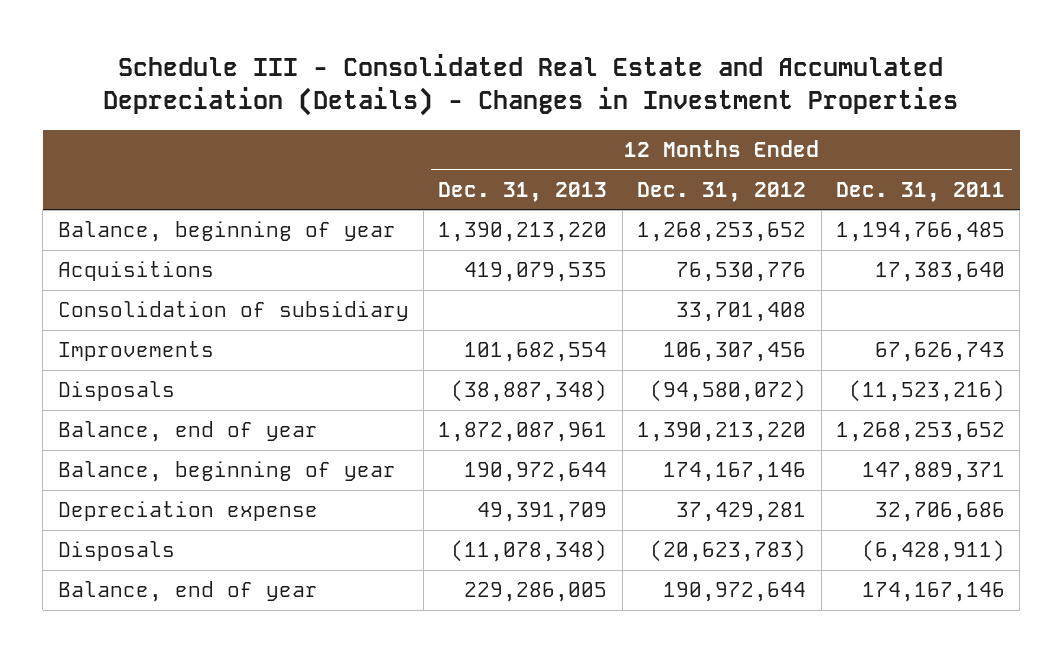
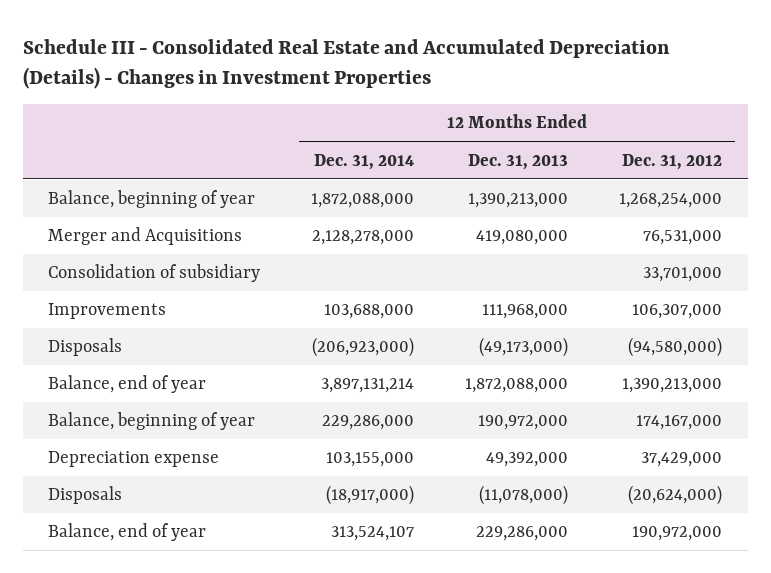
[835,181,1005,202] Dec. 31, 2011 -> none
none -> [314,153,415,170] Dec. 31, 2014
[438,222,608,243] 1,390,213,220 -> [468,193,569,209] 1,390,213,000
[637,222,807,243] 1,268,253,652 -> [619,193,723,209] 1,268,254,000
[57,261,214,282] Acquisitions -> [48,227,243,246] Merger and Acquisitions
[464,262,608,283] 419,079,535 -> [476,230,569,246] 419,080,000
[676,262,807,283] 76,530,776 -> [643,230,723,246] 76,531,000
[676,302,807,323] 33,701,408 -> [643,267,723,283] 33,701,000
[464,342,608,363] 101,682,554 -> [482,304,569,320] 111,968,000
[663,342,807,363] 106,307,456 -> [632,304,723,320] 106,307,000
[451,380,608,403] (38,887,348) -> [479,337,569,358] (49,173,000)
[650,380,807,403] (94,580,072) -> [628,337,723,358] (94,580,000)
[438,422,608,443] 1,872,087,961 -> [465,378,569,394] 1,872,088,000
[637,422,807,443] 1,390,213,220 -> [622,378,723,394] 1,390,213,000
[464,462,608,483] 190,972,644 -> [478,415,569,431] 190,972,000
[663,462,807,483] 174,167,146 -> [636,415,723,431] 174,167,000
[477,502,608,523] 49,391,709 -> [486,452,569,468] 49,392,000
[676,502,807,523] 37,429,281 -> [641,452,723,468] 37,429,000
[451,540,608,563] (11,078,348) -> [479,485,569,506] (11,078,000)
[650,540,807,563] (20,623,783) -> [628,485,723,506] (20,624,000)
[464,582,608,603] 229,286,005 -> [476,526,569,542] 229,286,000
[663,582,807,603] 190,972,644 -> [632,526,723,542] 190,972,000

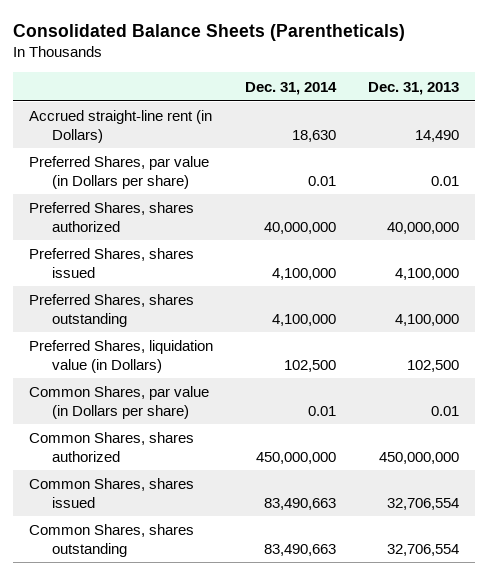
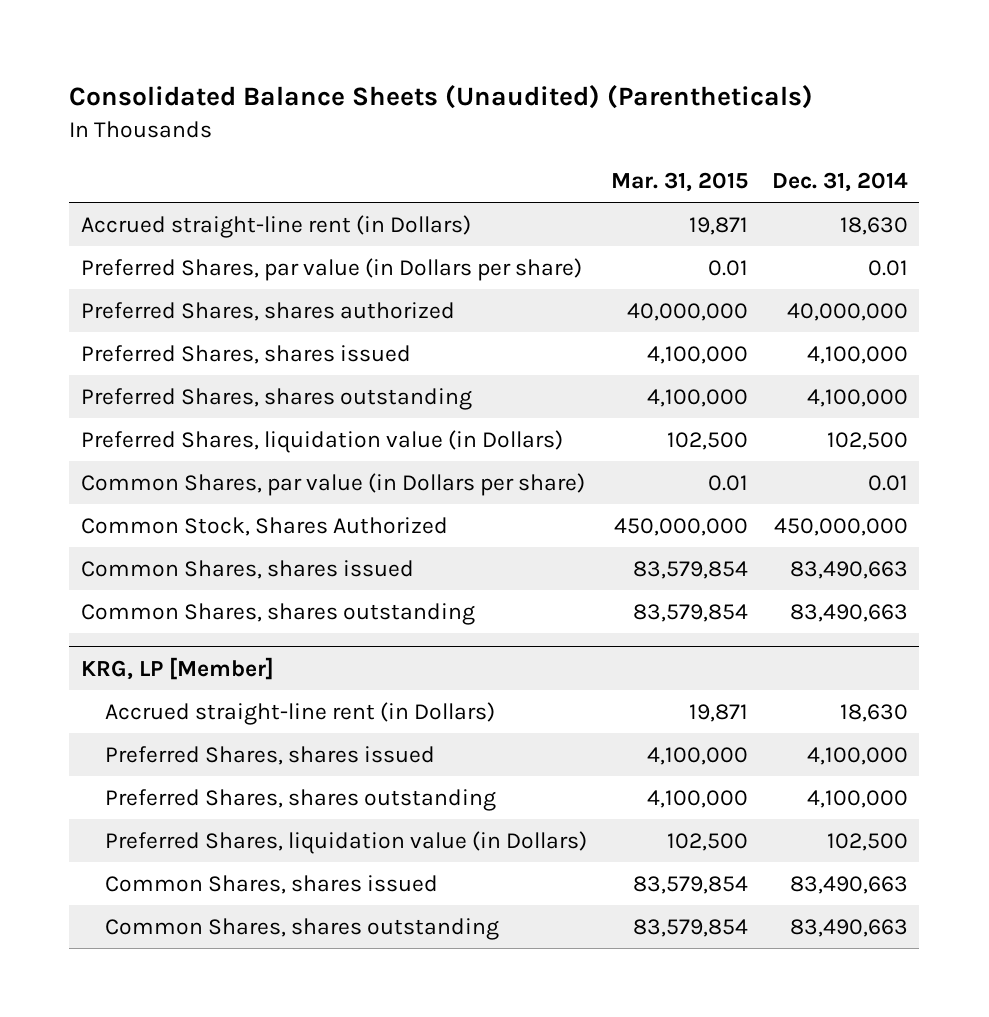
[13,23,406,41] Consolidated Balance Sheets (Parentheticals) -> [69,85,814,110] Consolidated Balance Sheets (Unaudited) (Parentheticals)
[368,81,460,95] Dec. 31, 2013 -> none
none -> [610,172,748,193] Mar. 31, 2015
[29,432,195,462] Common Shares, shares authorized -> [81,516,449,536] Common Stock, Shares Authorized
none -> [81,656,275,680] KRG, LP [Member]
none -> [104,701,495,725] Accrued straight-line rent (in Dollars)
none -> [104,745,435,765] Preferred Shares, shares issued
none -> [104,788,496,811] Preferred Shares, shares outstanding
none -> [104,830,587,854] Preferred Shares, liquidation value (in Dollars)
none -> [104,874,438,894] Common Shares, shares issued
none -> [104,917,499,940] Common Shares, shares outstanding

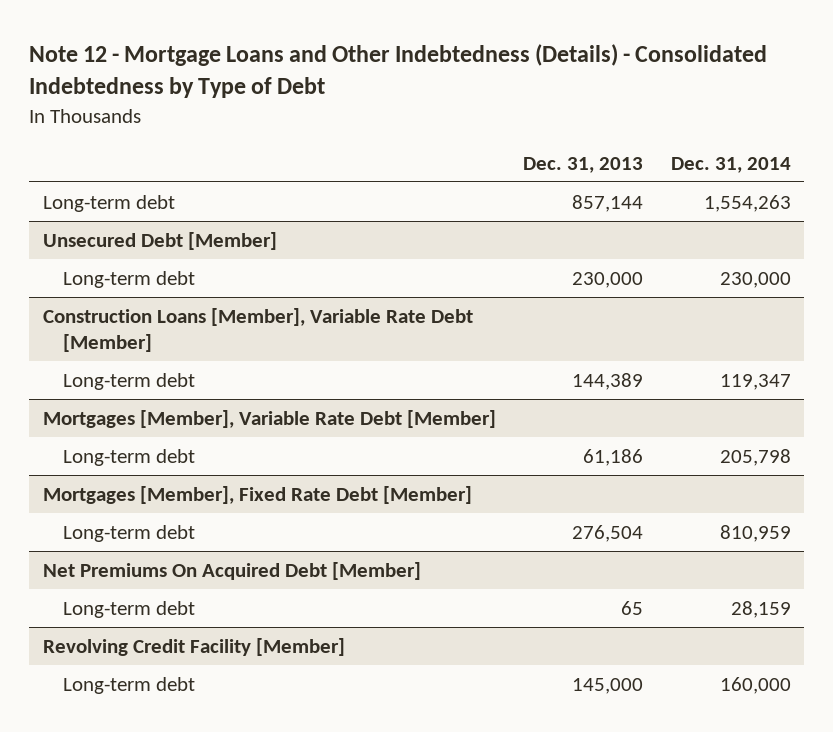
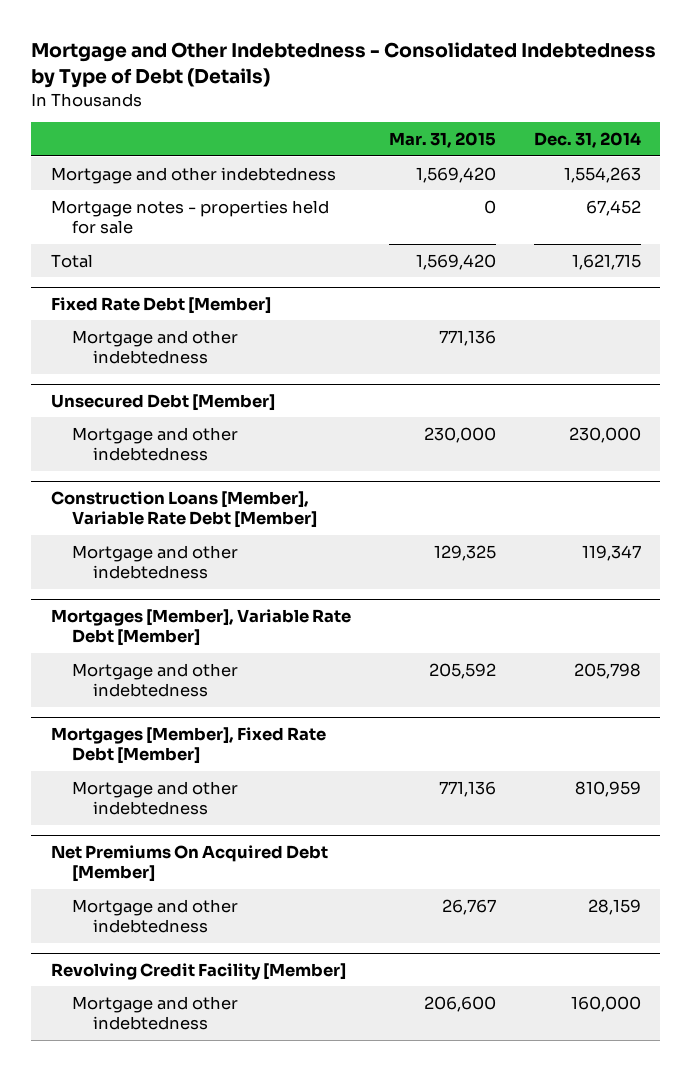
[28,43,767,99] Note 12 - Mortgage Loans and Other Indebtedness (Details) - Consolidated Indebtedness by Type of Debt -> [31,42,657,89] Mortgage and Other Indebtedness - Consolidated Indebtedness by Type of Debt (Details)
[523,156,644,173] Dec. 31, 2013 -> none
none -> [388,132,496,149] Mar. 31, 2015
[42,194,175,212] Long-term debt -> [50,166,336,184] Mortgage and other indebtedness
none -> [50,199,329,235] Mortgage notes - properties held for sale
none -> [50,253,93,268] Total
none -> [50,296,271,314] Fixed Rate Debt [Member]
none -> [71,329,238,365] Mortgage and other indebtedness
[62,270,195,288] Long-term debt -> [71,426,238,462] Mortgage and other indebtedness
[62,372,195,390] Long-term debt -> [71,544,238,580] Mortgage and other indebtedness
[62,448,195,466] Long-term debt -> [71,662,238,698] Mortgage and other indebtedness
[62,524,195,542] Long-term debt -> [71,780,238,816] Mortgage and other indebtedness
[62,600,195,618] Long-term debt -> [71,898,238,934] Mortgage and other indebtedness
[62,676,195,694] Long-term debt -> [71,995,238,1031] Mortgage and other indebtedness

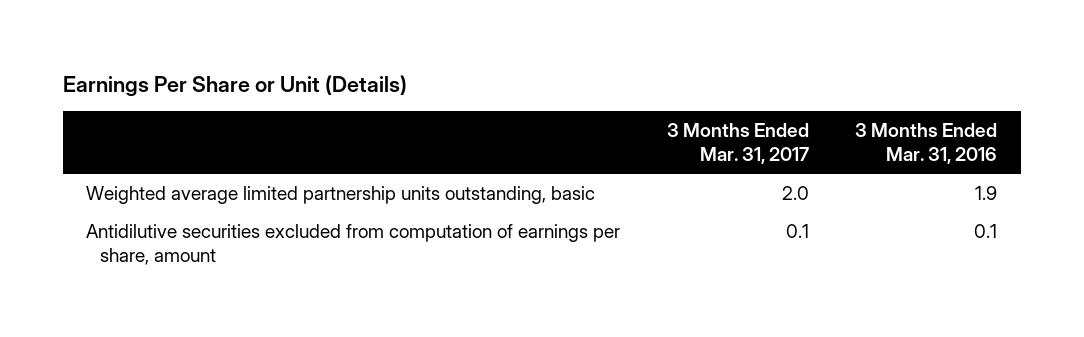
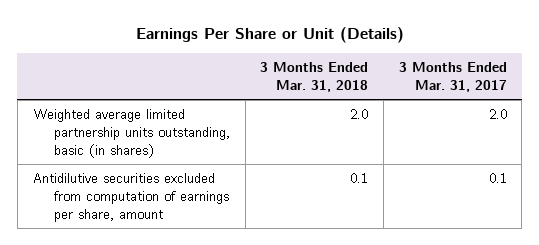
[855,123,998,164] 3 Months Ended Mar. 31, 2016 -> none
none -> [260,62,369,93] 3 Months Ended Mar. 31, 2018
[86,186,596,205] Weighted average limited partnership units outstanding, basic -> [32,108,231,158] Weighted average limited partnership units outstanding, basic (in shares)

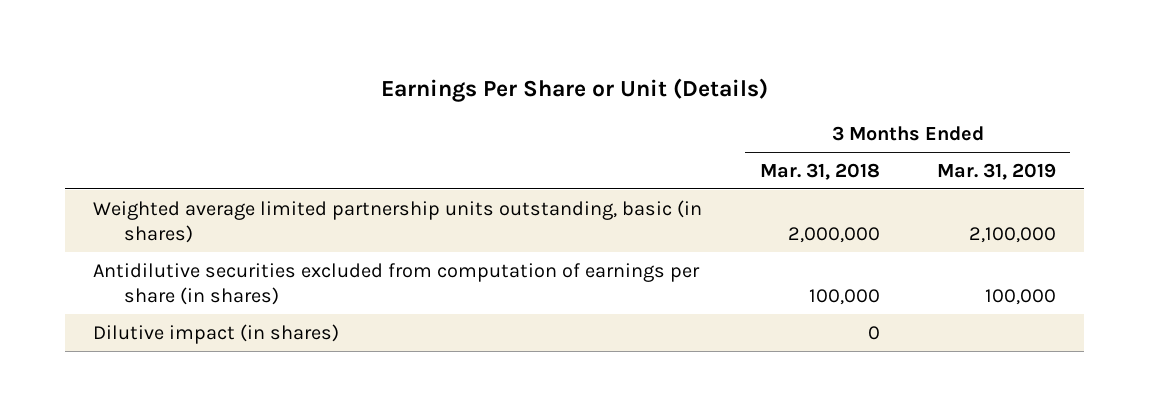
[398,62,507,93] 3 Months Ended Mar. 31, 2017 -> none
none -> [936,162,1056,180] Mar. 31, 2019
[350,108,369,119] 2.0 -> [787,226,880,243] 2,000,000
[32,172,230,222] Antidilutive securities excluded from computation of earnings per share, amount -> [93,262,701,305] Antidilutive securities excluded from computation of earnings per share (in shares)
[350,172,369,183] 0.1 -> [808,288,880,305] 100,000
none -> [93,323,340,344] Dilutive impact (in shares)

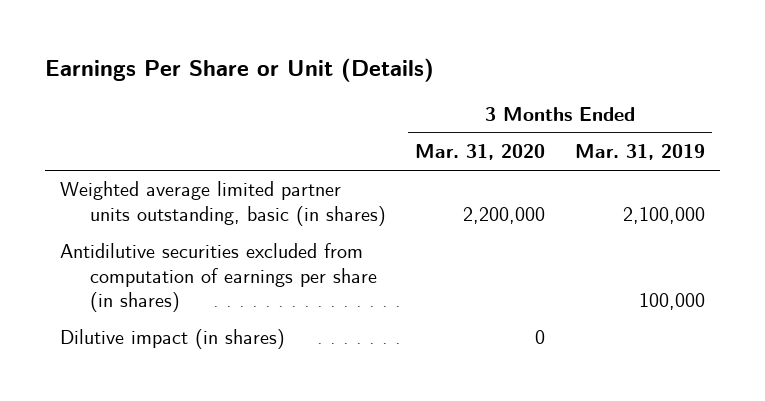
[759,162,880,180] Mar. 31, 2018 -> none
none -> [415,144,546,161] Mar. 31, 2020
[93,199,703,243] Weighted average limited partnership units outstanding, basic (in shares) -> [60,181,387,226] Weighted average limited partner units outstanding, basic (in shares)

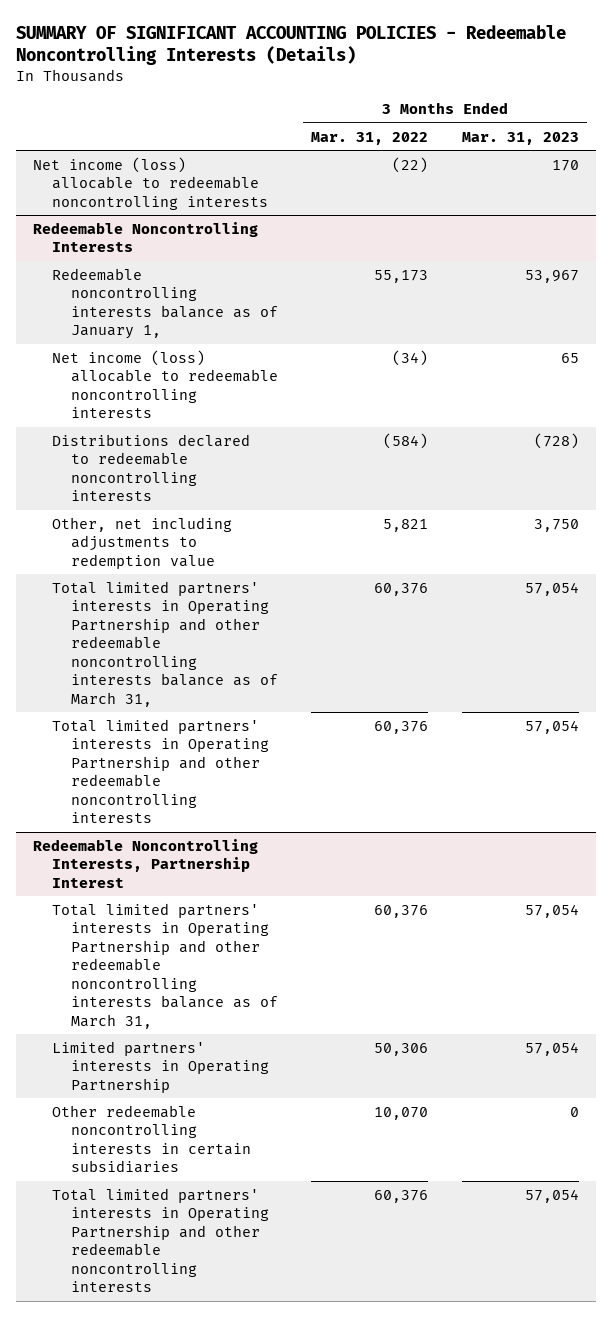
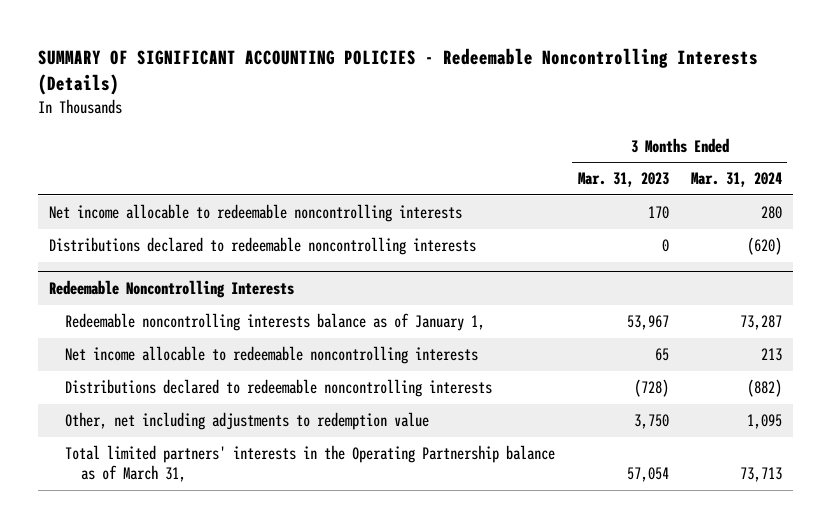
[311,131,429,145] Mar. 31, 2022 -> none
none -> [690,172,782,188] Mar. 31, 2024
[32,156,268,210] Net income (loss) allocable to redeemable noncontrolling interests -> [49,204,463,223] Net income allocable to redeemable noncontrolling interests
none -> [49,237,477,256] Distributions declared to redeemable noncontrolling interests
[51,349,278,419] Net income (loss) allocable to redeemable noncontrolling interests -> [65,346,479,365] Net income allocable to redeemable noncontrolling interests
[51,718,269,824] Total limited partners' interests in Operating Partnership and other redeemable noncontrolling interests -> none
[32,838,258,888] Redeemable Noncontrolling Interests, Partnership Interest -> none
[51,902,278,1029] Total limited partners' interests in Operating Partnership and other redeemable noncontrolling interests balance as of March 31, -> none
[51,1040,269,1093] Limited partners' interests in Operating Partnership -> none
[51,1104,251,1174] Other redeemable noncontrolling interests in certain subsidiaries -> none
[51,1187,269,1293] Total limited partners' interests in Operating Partnership and other redeemable noncontrolling interests -> none
[51,580,278,707] Total limited partners' interests in Operating Partnership and other redeemable noncontrolling interests balance as of March 31, -> [65,445,556,482] Total limited partners' interests in the Operating Partnership balance as of March 31,

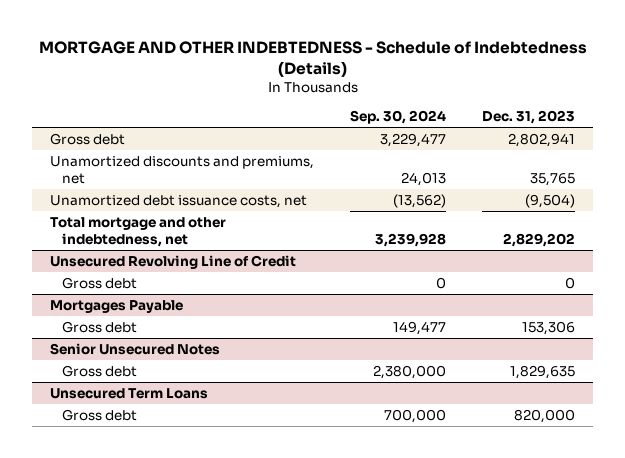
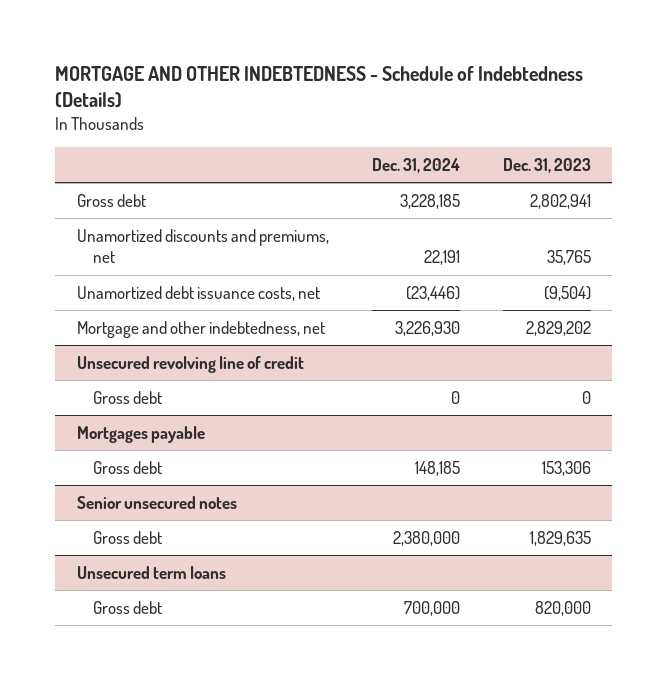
[350,110,447,125] Sep. 30, 2024 -> none
none -> [371,157,460,173] Dec. 31, 2024
[50,216,227,247] Total mortgage and other indebtedness, net -> [76,320,325,338] Mortgage and other indebtedness, net
[50,254,297,269] Unsecured Revolving Line of Credit -> [76,355,304,373] Unsecured revolving line of credit
[50,299,184,313] Mortgages Payable -> [76,425,205,443] Mortgages payable
[50,342,221,355] Senior Unsecured Notes -> [76,495,237,509] Senior unsecured notes
[50,387,209,399] Unsecured Term Loans -> [76,565,226,579] Unsecured term loans

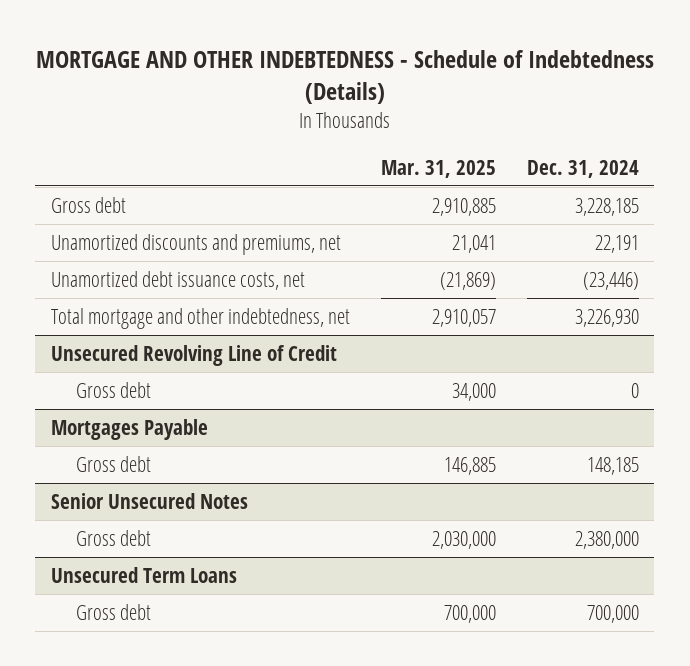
[502,157,591,173] Dec. 31, 2023 -> none
none -> [380,159,496,178] Mar. 31, 2025
[76,320,325,338] Mortgage and other indebtedness, net -> [50,307,350,329] Total mortgage and other indebtedness, net
[76,355,304,373] Unsecured revolving line of credit -> [50,344,337,366] Unsecured Revolving Line of Credit
[76,425,205,443] Mortgages payable -> [50,418,208,440] Mortgages Payable
[76,495,237,509] Senior unsecured notes -> [50,492,248,509] Senior Unsecured Notes
[76,565,226,579] Unsecured term loans -> [50,566,237,583] Unsecured Term Loans

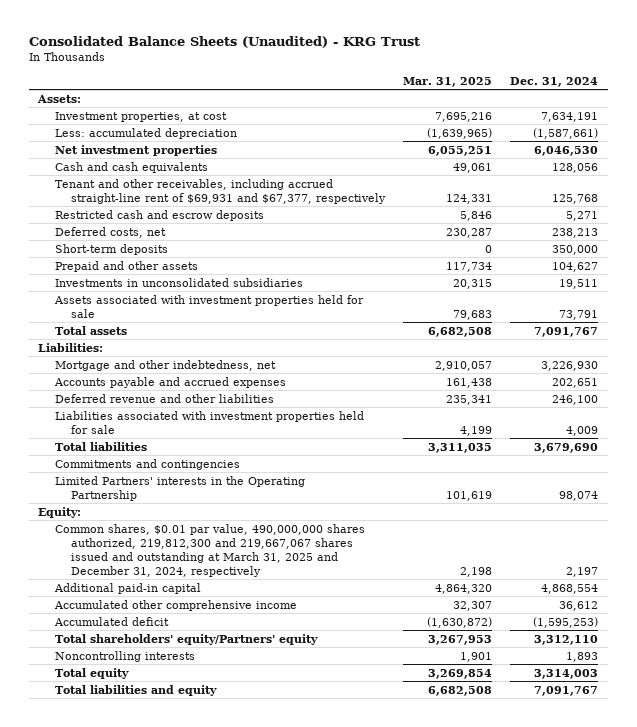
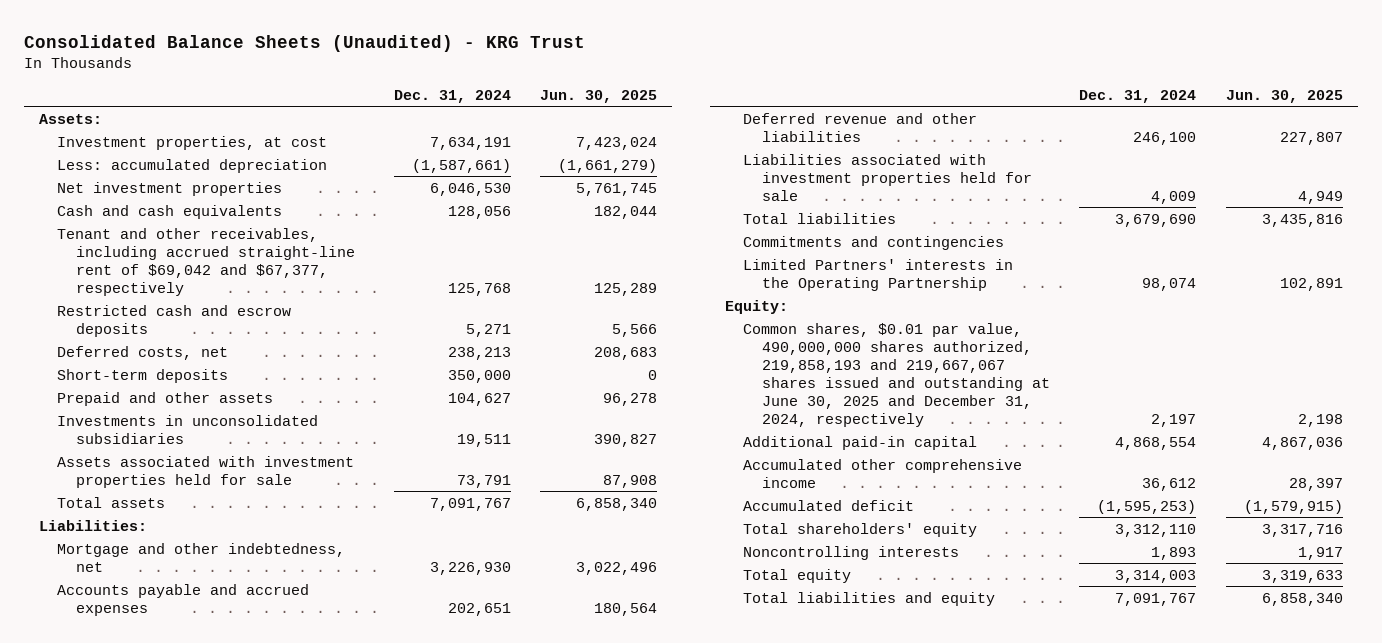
[403,76,493,87] Mar. 31, 2025 -> none
none -> [540,89,658,103] Jun. 30, 2025
[54,178,387,204] Tenant and other receivables, including accrued straight-line rent of $69,931 and $67,377, respectively -> [57,227,355,296] Tenant and other receivables, including accrued straight-line rent of $69,042 and $67,377, respectively
[54,523,365,577] Common shares, $0.01 par value, 490,000,000 shares authorized, 219,812,300 and 219,667,067 shares issued and outstanding at March 31, 2025 and December 31, 2024, respectively -> [743,322,1050,427] Common shares, $0.01 par value, 490,000,000 shares authorized, 219,858,193 and 219,667,067 shares issued and outstanding at June 30, 2025 and December 31, 2024, respectively
[54,633,318,645] Total shareholders' equity/Partners' equity -> [743,522,978,537] Total shareholders' equity

